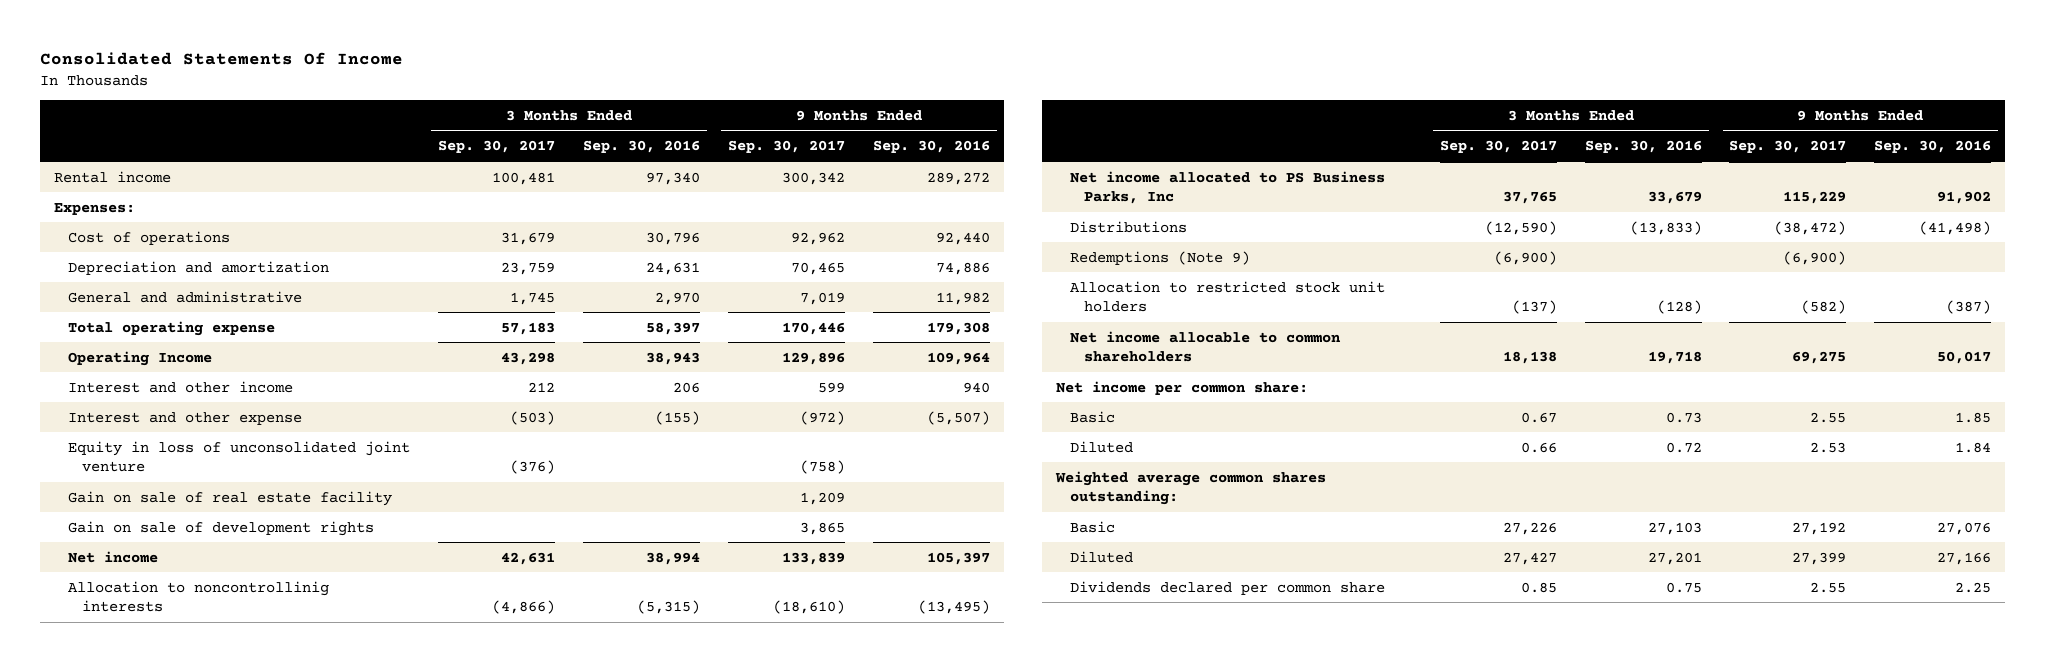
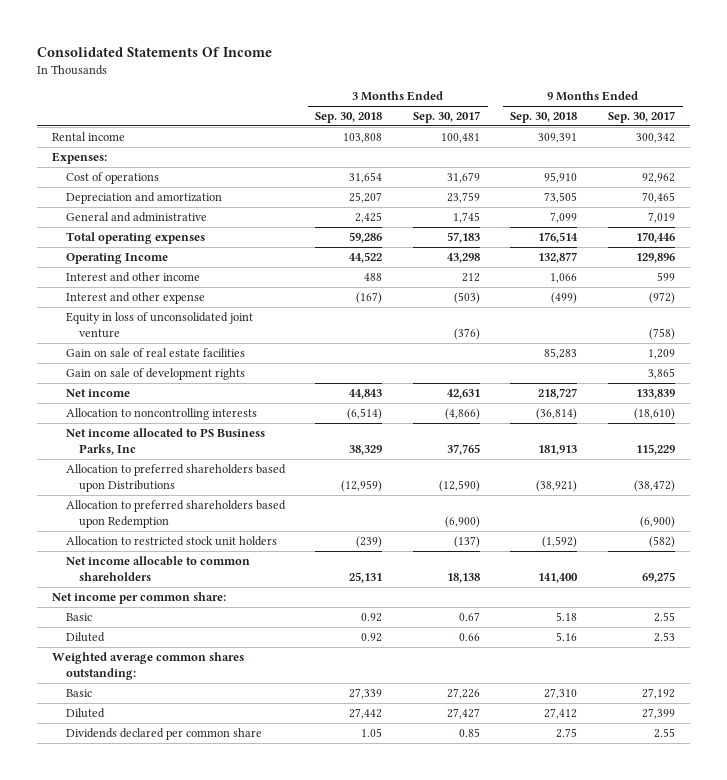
[583,140,701,154] Sep. 30, 2016 -> none
[872,140,990,154] Sep. 30, 2016 -> none
none -> [315,112,383,124] Sep. 30, 2018
none -> [510,112,578,124] Sep. 30, 2018
[68,320,276,336] Total operating expense -> [65,232,205,245] Total operating expenses
[68,490,393,506] Gain on sale of real estate facility -> [65,348,245,358] Gain on sale of real estate facilities
[68,580,330,613] Allocation to noncontrollinig interests -> [65,408,257,421] Allocation to noncontrolling interests
[1069,220,1187,233] Distributions -> [65,464,286,493] Allocation to preferred shareholders based upon Distributions
[1069,250,1250,265] Redemptions (Note 9) -> [65,500,286,529] Allocation to preferred shareholders based upon Redemption

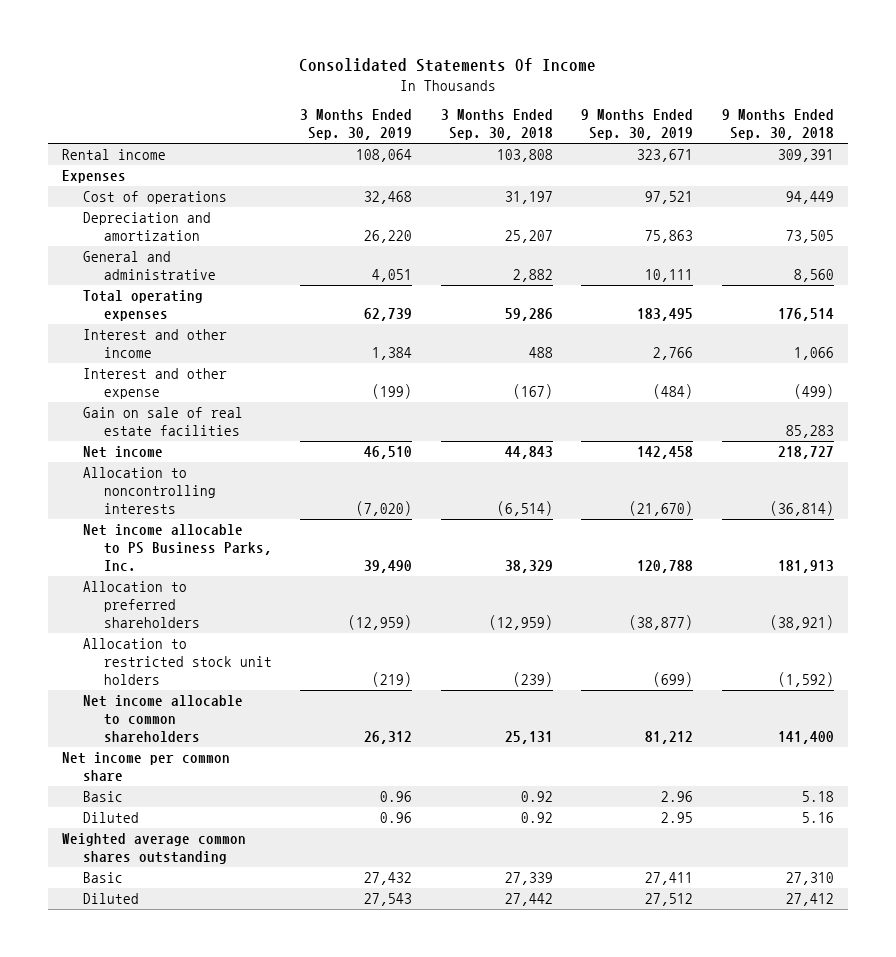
[412,111,480,124] Sep. 30, 2017 -> none
[608,111,676,124] Sep. 30, 2017 -> none
none -> [300,109,413,141] 3 Months Ended Sep. 30, 2019
none -> [581,109,694,141] 9 Months Ended Sep. 30, 2019
[52,152,108,165] Expenses: -> [62,170,127,184] Expenses
[349,172,383,184] 31,654 -> [504,191,553,205] 31,197
[544,172,578,184] 95,910 -> [785,191,834,205] 94,449
[355,212,383,224] 2,425 -> [512,268,553,282] 2,882
[550,212,578,224] 7,099 -> [793,268,834,282] 8,560
[65,253,168,265] Operating Income -> none
[65,312,253,339] Equity in loss of unconsolidated joint venture -> none
[65,368,245,381] Gain on sale of development rights -> none
[65,500,286,529] Allocation to preferred shareholders based upon Redemption -> none
[65,428,265,456] Net income allocated to PS Business Parks, Inc -> [82,524,272,571] Net income allocable to PS Business Parks, Inc.
[65,464,286,493] Allocation to preferred shareholders based upon Distributions -> [82,581,200,628] Allocation to preferred shareholders
[52,592,227,605] Net income per common share: -> [62,752,231,781] Net income per common share
[52,652,245,681] Weighted average common shares outstanding: -> [62,833,247,864] Weighted average common shares outstanding
[65,728,262,741] Dividends declared per common share -> none

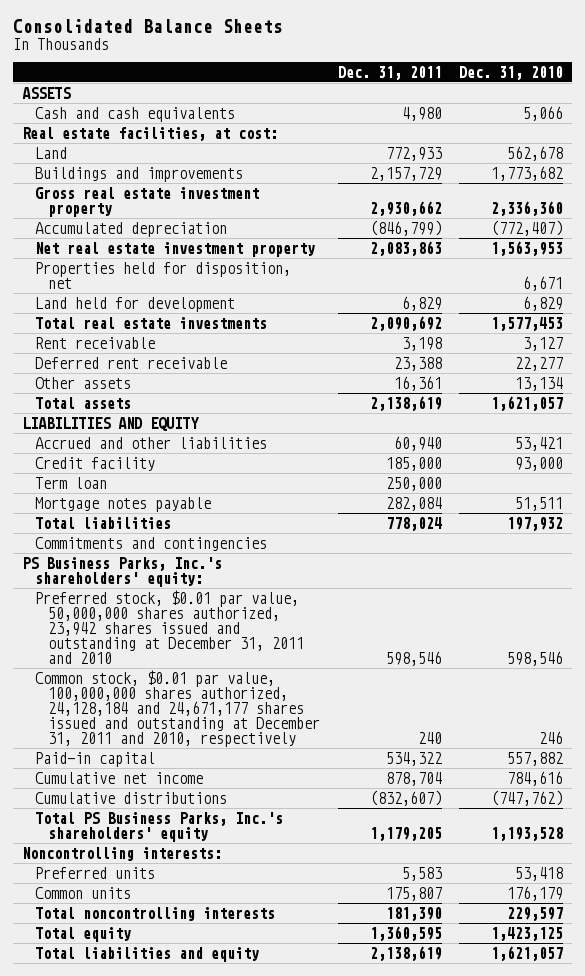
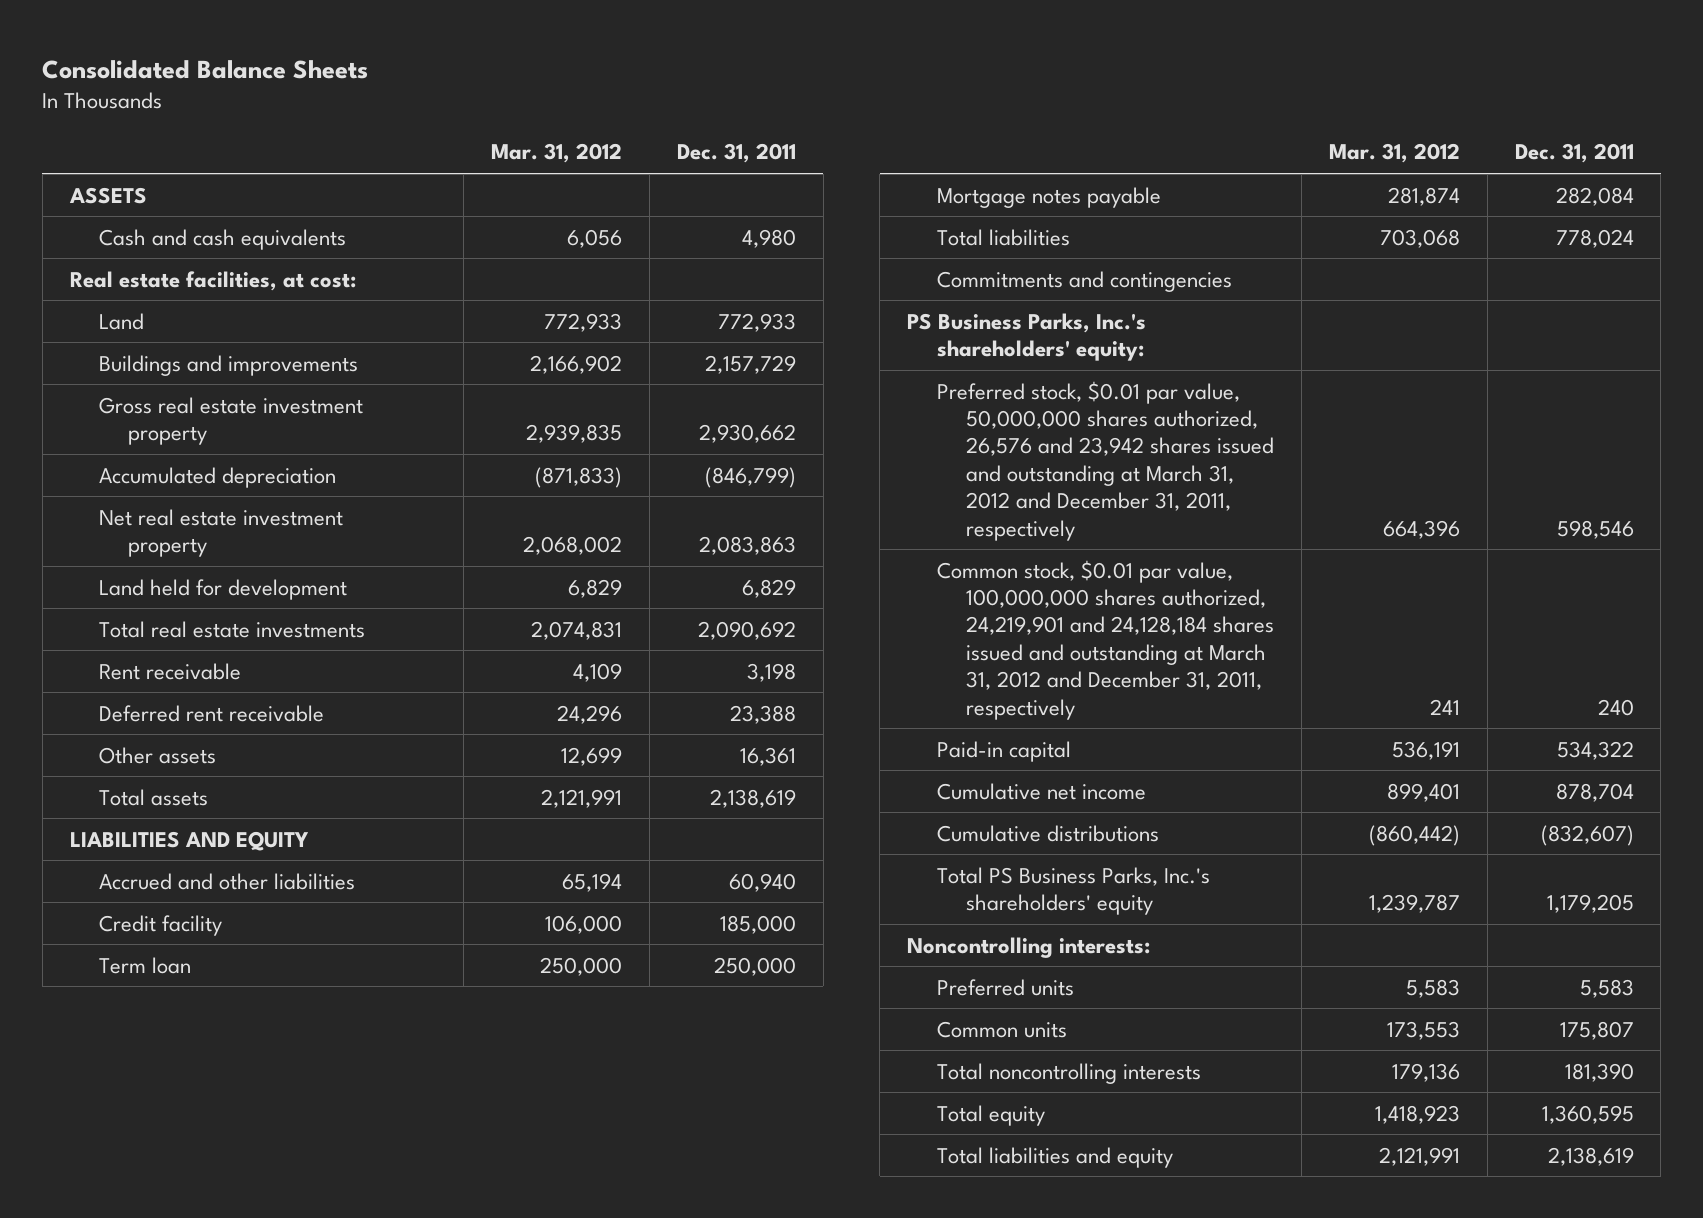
[459,65,564,80] Dec. 31, 2010 -> none
none -> [491,143,623,164] Mar. 31, 2012
[34,261,291,289] Properties held for disposition, net -> none
[34,589,304,664] Preferred stock, $0.01 par value, 50,000,000 shares authorized, 23,942 shares issued and outstanding at December 31, 2011 and 2010 -> [936,380,1275,541] Preferred stock, $0.01 par value, 50,000,000 shares authorized, 26,576 and 23,942 shares issued and outstanding at March 31, 2012 and December 31, 2011, respectively
[34,669,320,747] Common stock, $0.01 par value, 100,000,000 shares authorized, 24,128,184 and 24,671,177 shares issued and outstanding at December 31, 2011 and 2010, respectively -> [936,559,1275,720] Common stock, $0.01 par value, 100,000,000 shares authorized, 24,219,901 and 24,128,184 shares issued and outstanding at March 31, 2012 and December 31, 2011, respectively

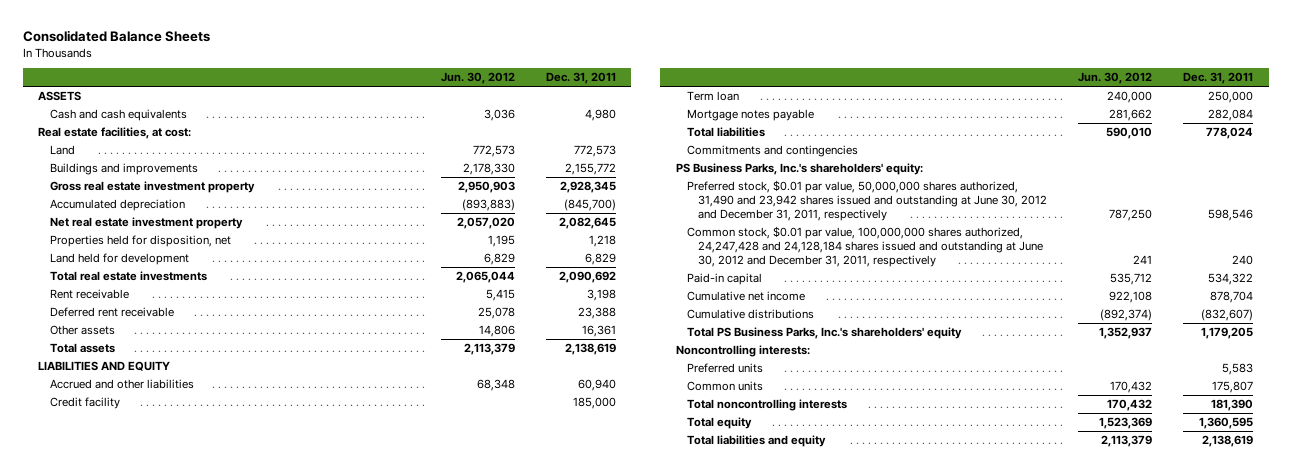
[491,143,623,164] Mar. 31, 2012 -> none
none -> [440,72,515,85] Jun. 30, 2012
[717,312,796,332] 772,933 -> [573,145,616,158] 772,573
[704,354,796,374] 2,157,729 -> [564,163,616,176] 2,155,772
[698,423,796,443] 2,930,662 -> [559,181,616,194] 2,928,345
[704,466,796,488] (846,799) -> [563,199,616,212] (845,700)
[698,535,796,555] 2,083,863 -> [558,217,616,230] 2,082,645
none -> [49,235,231,248] Properties held for disposition, net
[936,380,1275,541] Preferred stock, $0.01 par value, 50,000,000 shares authorized, 26,576 and 23,942 shares issued and outstanding at March 31, 2012 and December 31, 2011, respectively -> [687,180,1048,221] Preferred stock, $0.01 par value, 50,000,000 shares authorized, 31,490 and 23,942 shares issued and outstanding at June 30, 2012 and December 31, 2011, respectively
[936,559,1275,720] Common stock, $0.01 par value, 100,000,000 shares authorized, 24,219,901 and 24,128,184 shares issued and outstanding at March 31, 2012 and December 31, 2011, respectively -> [687,226,1044,267] Common stock, $0.01 par value, 100,000,000 shares authorized, 24,247,428 and 24,128,184 shares issued and outstanding at June 30, 2012 and December 31, 2011, respectively

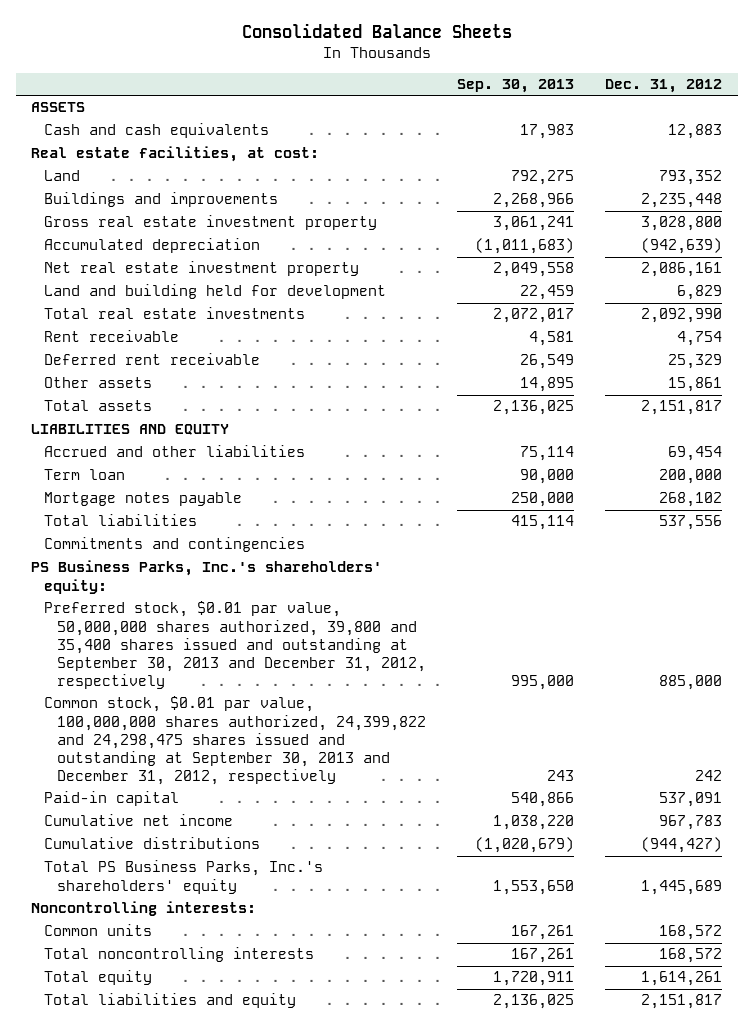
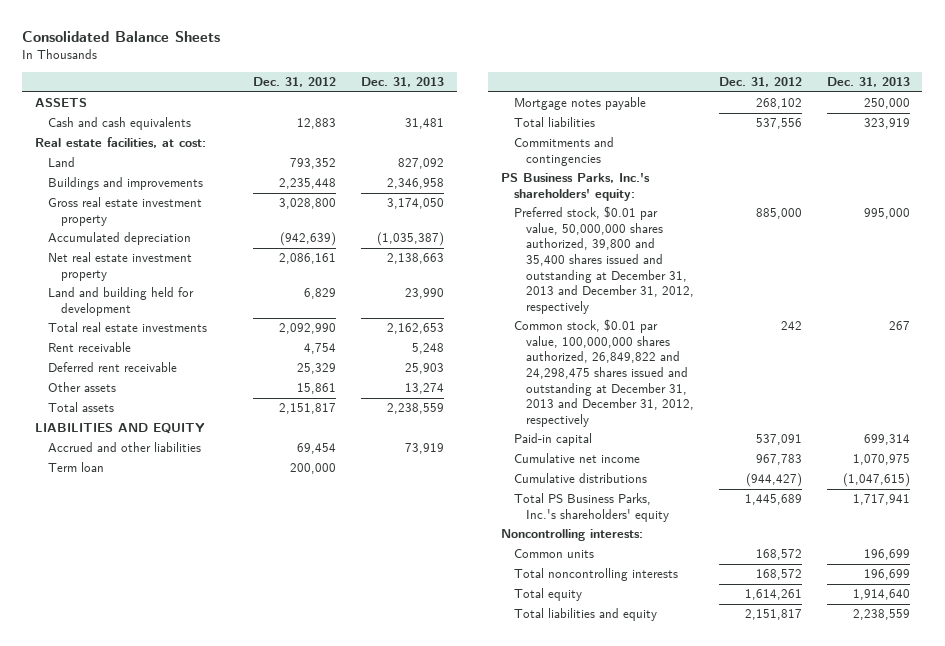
[457,79,575,94] Sep. 30, 2013 -> none
none -> [361,77,445,88] Dec. 31, 2013
[44,601,426,690] Preferred stock, $0.01 par value, 50,000,000 shares authorized, 39,800 and 35,400 shares issued and outstanding at September 30, 2013 and December 31, 2012, respectively -> [513,206,695,314] Preferred stock, $0.01 par value, 50,000,000 shares authorized, 39,800 and 35,400 shares issued and outstanding at December 31, 2013 and December 31, 2012, respectively
[44,696,426,786] Common stock, $0.01 par value, 100,000,000 shares authorized, 24,399,822 and 24,298,475 shares issued and outstanding at September 30, 2013 and December 31, 2012, respectively -> [513,319,695,427] Common stock, $0.01 par value, 100,000,000 shares authorized, 26,849,822 and 24,298,475 shares issued and outstanding at December 31, 2013 and December 31, 2012, respectively

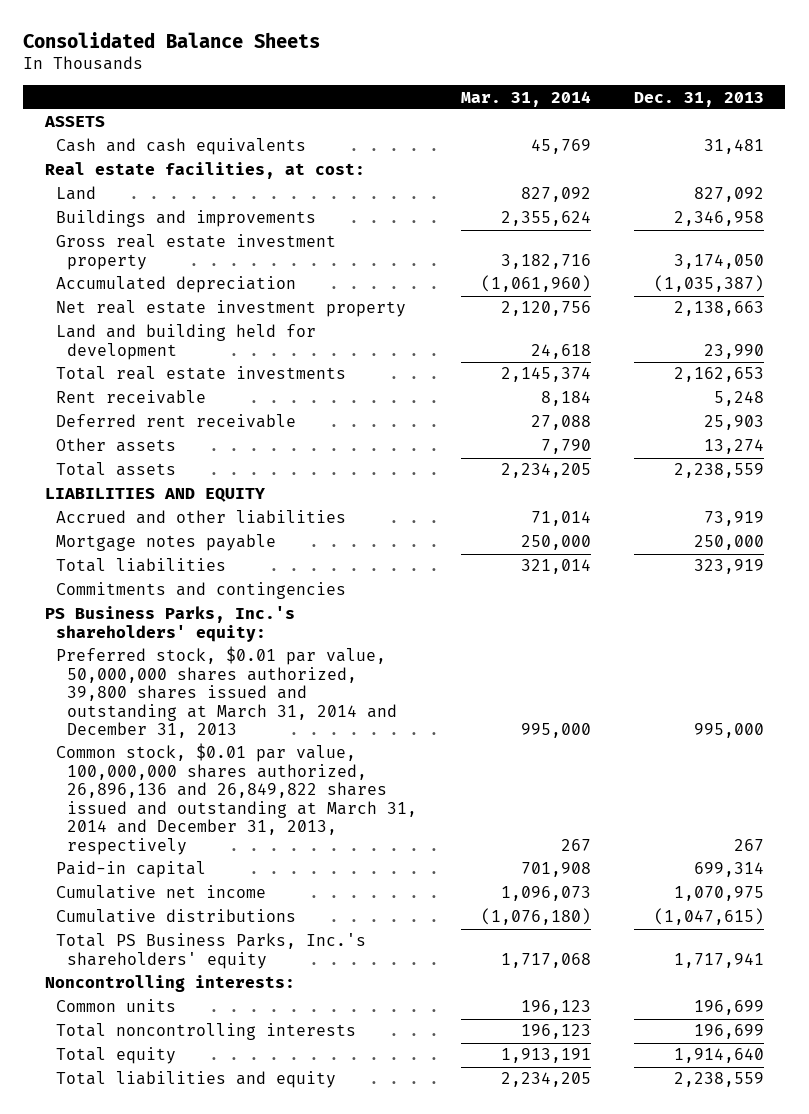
[253,77,337,88] Dec. 31, 2012 -> none
none -> [460,90,591,107] Mar. 31, 2014
[47,462,104,473] Term loan -> none
[513,206,695,314] Preferred stock, $0.01 par value, 50,000,000 shares authorized, 39,800 and 35,400 shares issued and outstanding at December 31, 2013 and December 31, 2012, respectively -> [56,646,398,739] Preferred stock, $0.01 par value, 50,000,000 shares authorized, 39,800 shares issued and outstanding at March 31, 2014 and December 31, 2013
[513,319,695,427] Common stock, $0.01 par value, 100,000,000 shares authorized, 26,849,822 and 24,298,475 shares issued and outstanding at December 31, 2013 and December 31, 2012, respectively -> [56,743,418,855] Common stock, $0.01 par value, 100,000,000 shares authorized, 26,896,136 and 26,849,822 shares issued and outstanding at March 31, 2014 and December 31, 2013, respectively

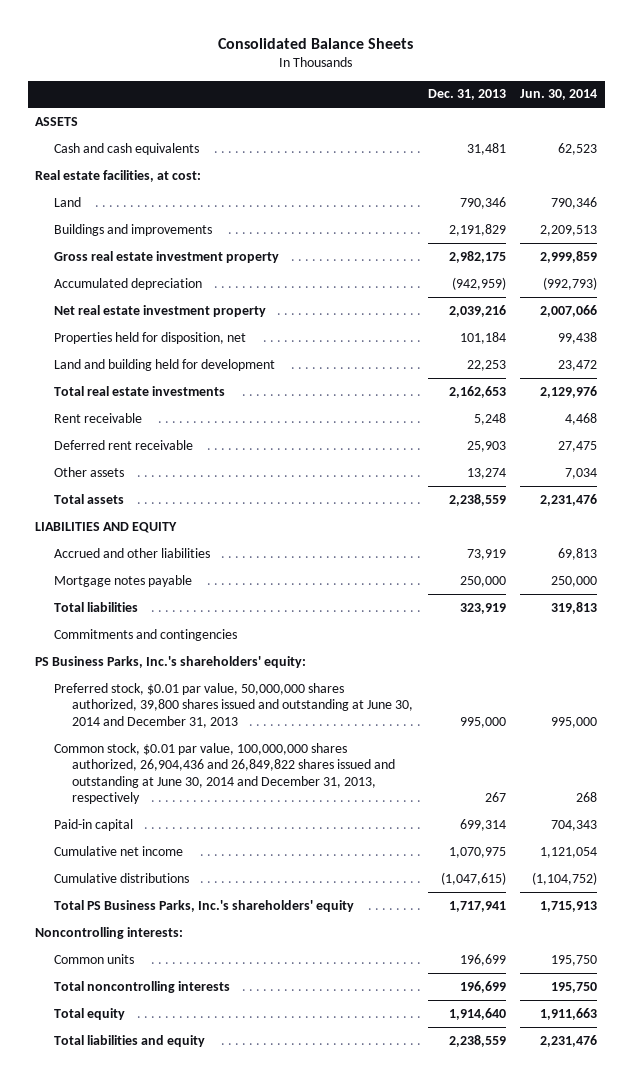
[460,90,591,107] Mar. 31, 2014 -> none
none -> [520,89,598,101] Jun. 30, 2014
[693,187,764,203] 827,092 -> [459,196,506,209] 790,346
[673,211,764,227] 2,346,958 -> [448,223,506,236] 2,191,829
[673,253,764,269] 3,174,050 -> [448,250,506,263] 2,982,175
[653,275,764,293] (1,035,387) -> [451,276,506,290] (942,959)
[673,301,764,317] 2,138,663 -> [448,304,506,317] 2,039,216
none -> [53,331,246,344] Properties held for disposition, net
[703,343,764,359] 23,990 -> [466,359,506,371] 22,253
[56,646,398,739] Preferred stock, $0.01 par value, 50,000,000 shares authorized, 39,800 shares issued and outstanding at March 31, 2014 and December 31, 2013 -> [53,682,414,728] Preferred stock, $0.01 par value, 50,000,000 shares authorized, 39,800 shares issued and outstanding at June 30, 2014 and December 31, 2013
[56,743,418,855] Common stock, $0.01 par value, 100,000,000 shares authorized, 26,896,136 and 26,849,822 shares issued and outstanding at March 31, 2014 and December 31, 2013, respectively -> [53,742,396,805] Common stock, $0.01 par value, 100,000,000 shares authorized, 26,904,436 and 26,849,822 shares issued and outstanding at June 30, 2014 and December 31, 2013, respectively

